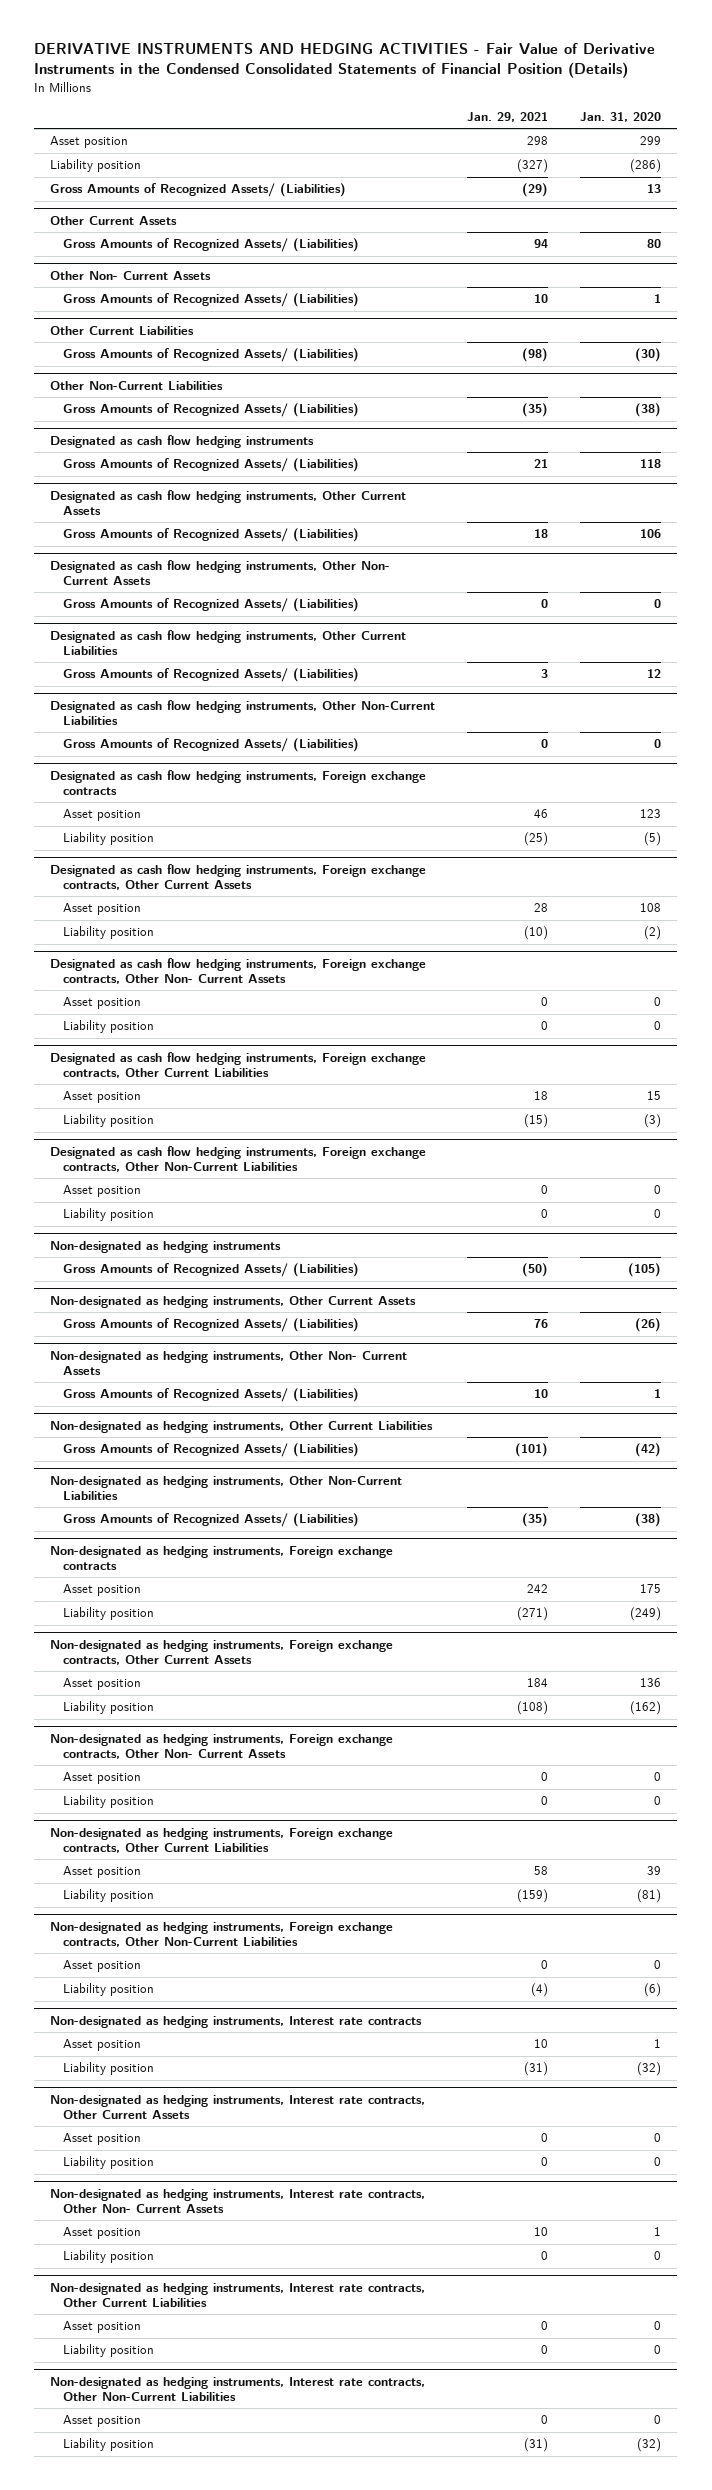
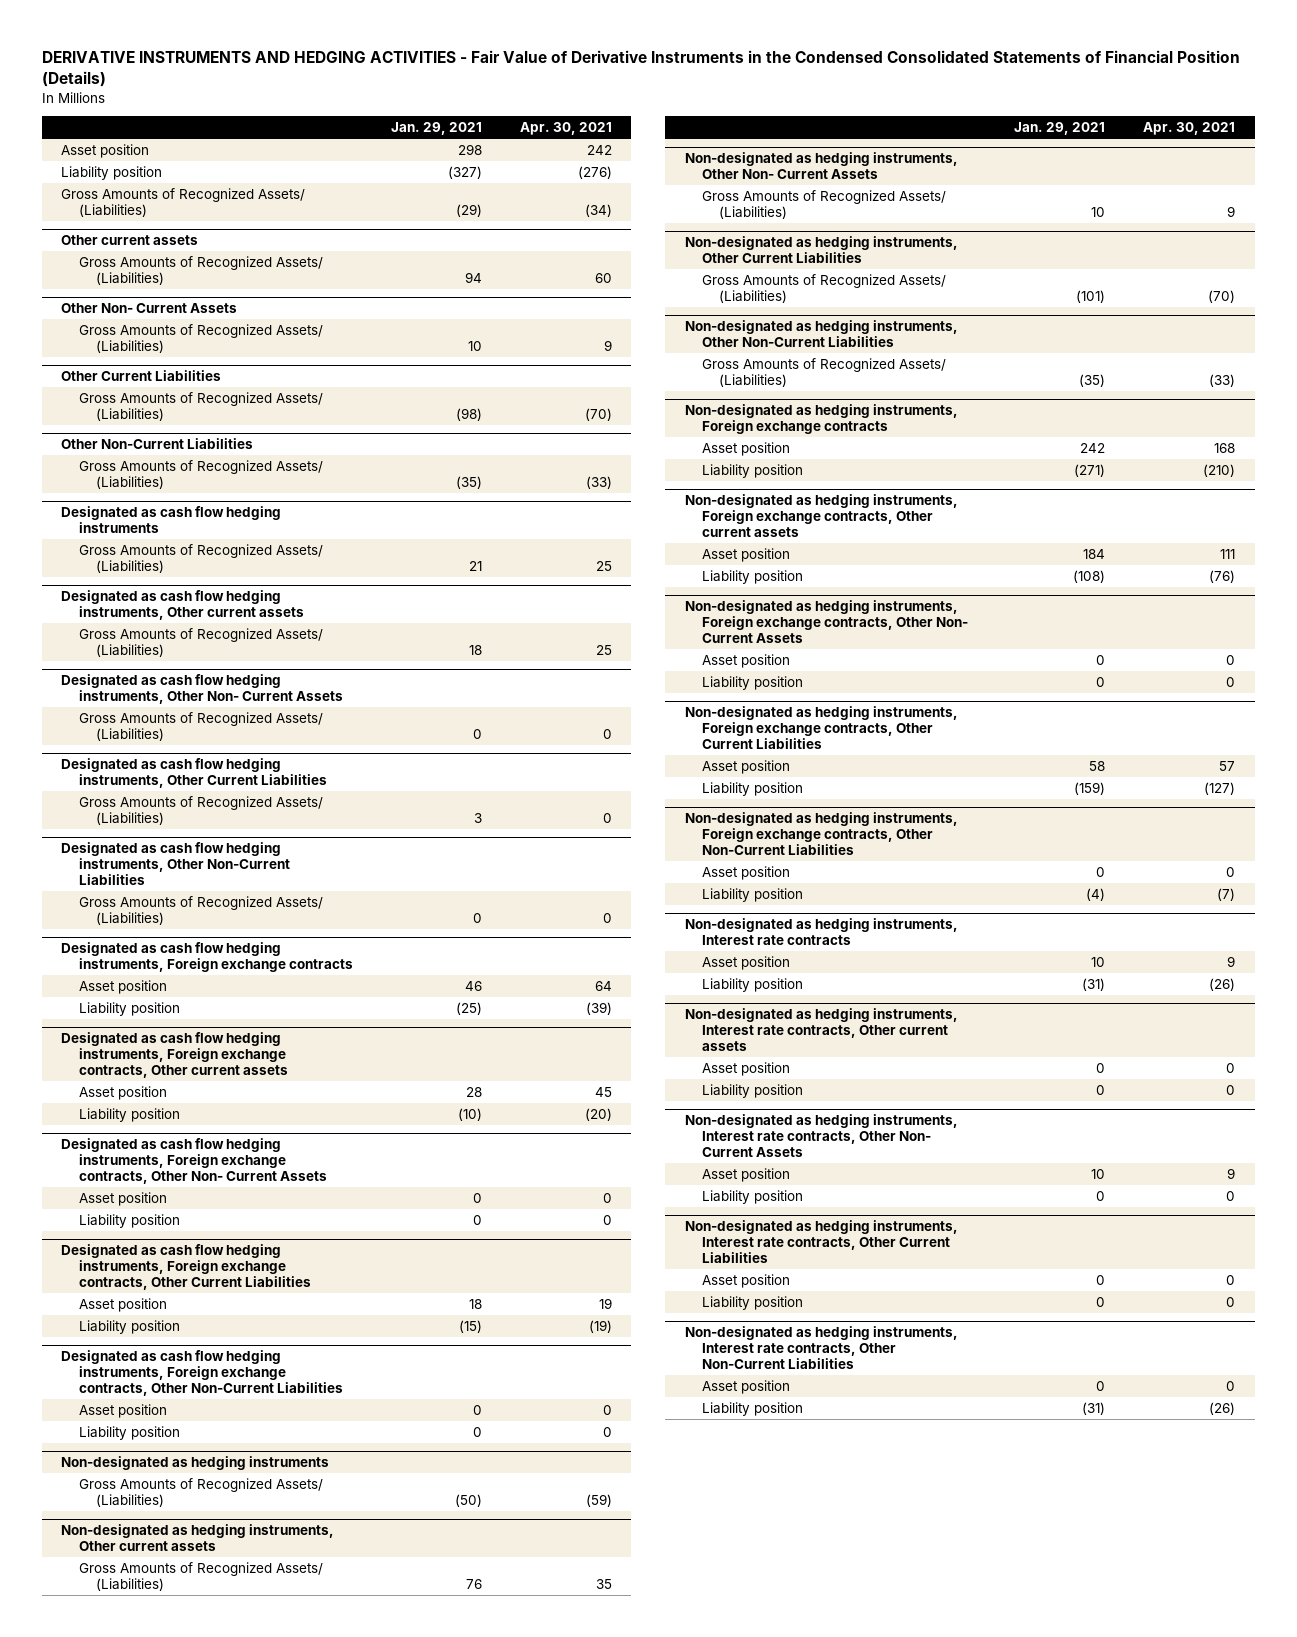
[580,111,662,122] Jan. 31, 2020 -> none
none -> [520,122,613,136] Apr. 30, 2021
[50,215,178,225] Other Current Assets -> [61,234,199,245] Other current assets
[50,489,407,516] Designated as cash flow hedging instruments, Other Current Assets -> [61,589,304,620] Designated as cash flow hedging instruments, Other current assets
[50,863,427,891] Designated as cash flow hedging instruments, Foreign exchange contracts, Other Current Assets -> [61,1031,288,1078] Designated as cash flow hedging instruments, Foreign exchange contracts, Other current assets
[50,1295,417,1308] Non-designated as hedging instruments, Other Current Assets -> [61,1523,335,1551] Non-designated as hedging instruments, Other current assets
[50,1639,394,1666] Non-designated as hedging instruments, Foreign exchange contracts, Other Current Assets -> [684,493,958,537] Non-designated as hedging instruments, Foreign exchange contracts, Other current assets
[50,2094,426,2120] Non-designated as hedging instruments, Interest rate contracts, Other Current Assets -> [684,1007,958,1051] Non-designated as hedging instruments, Interest rate contracts, Other current assets

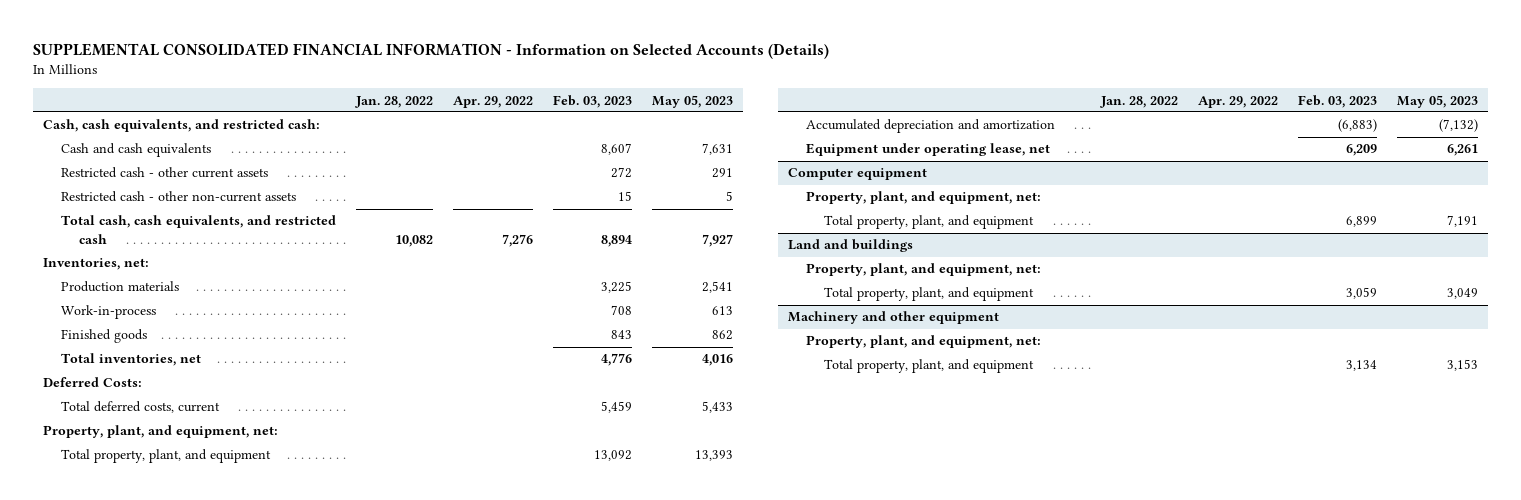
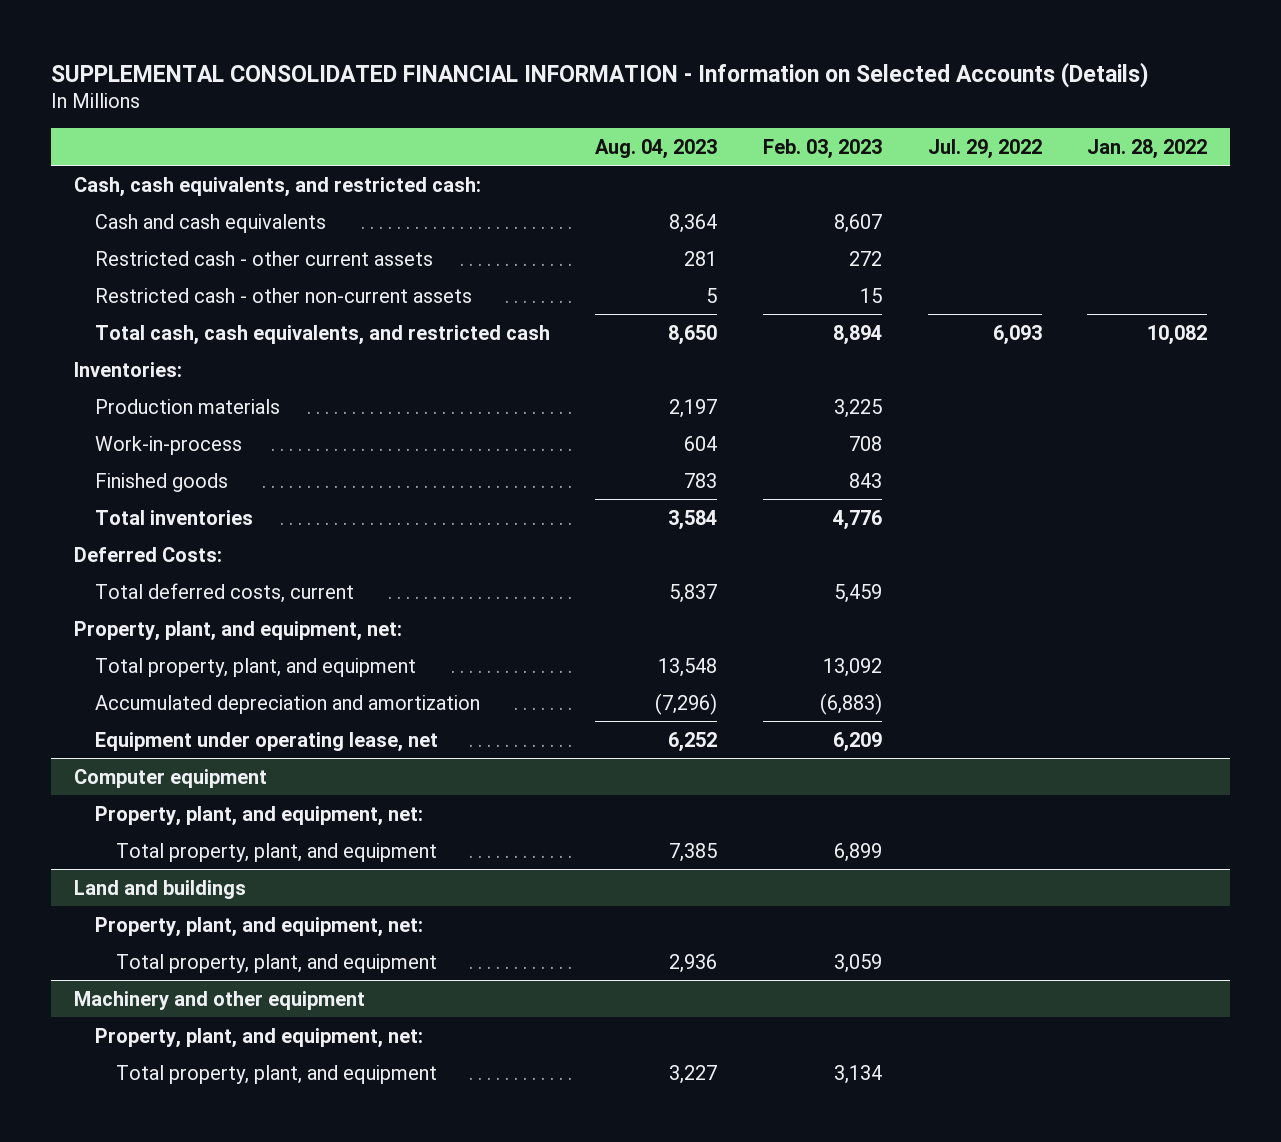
[453,95,534,108] Apr. 29, 2022 -> none
[652,94,734,108] May 05, 2023 -> none
none -> [595,138,718,159] Aug. 04, 2023
none -> [927,138,1042,159] Jul. 29, 2022
[43,258,150,271] Inventories, net: -> [73,361,182,377] Inventories:
[61,353,202,367] Total inventories, net -> [94,509,253,525] Total inventories

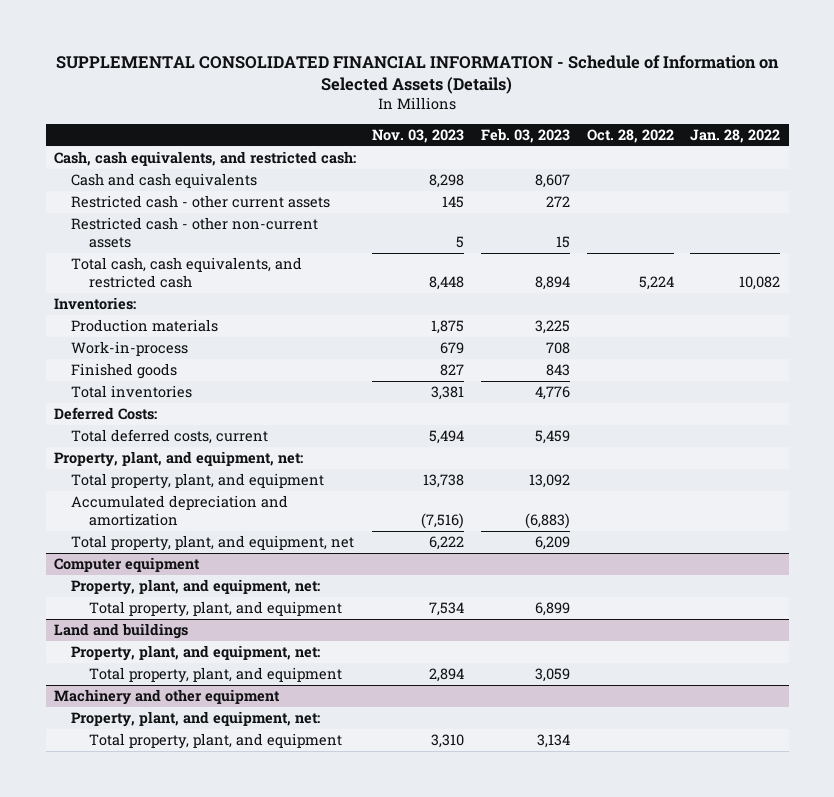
[50,61,1149,88] SUPPLEMENTAL CONSOLIDATED FINANCIAL INFORMATION - Information on Selected Accounts (Details) -> [56,54,780,95] SUPPLEMENTAL CONSOLIDATED FINANCIAL INFORMATION - Schedule of Information on Selected Assets (Details)
[595,138,718,159] Aug. 04, 2023 -> none
[927,138,1042,159] Jul. 29, 2022 -> none
none -> [372,129,465,144] Nov. 03, 2023
none -> [586,129,674,144] Oct. 28, 2022
[94,731,438,752] Equipment under operating lease, net -> [71,535,355,552] Total property, plant, and equipment, net

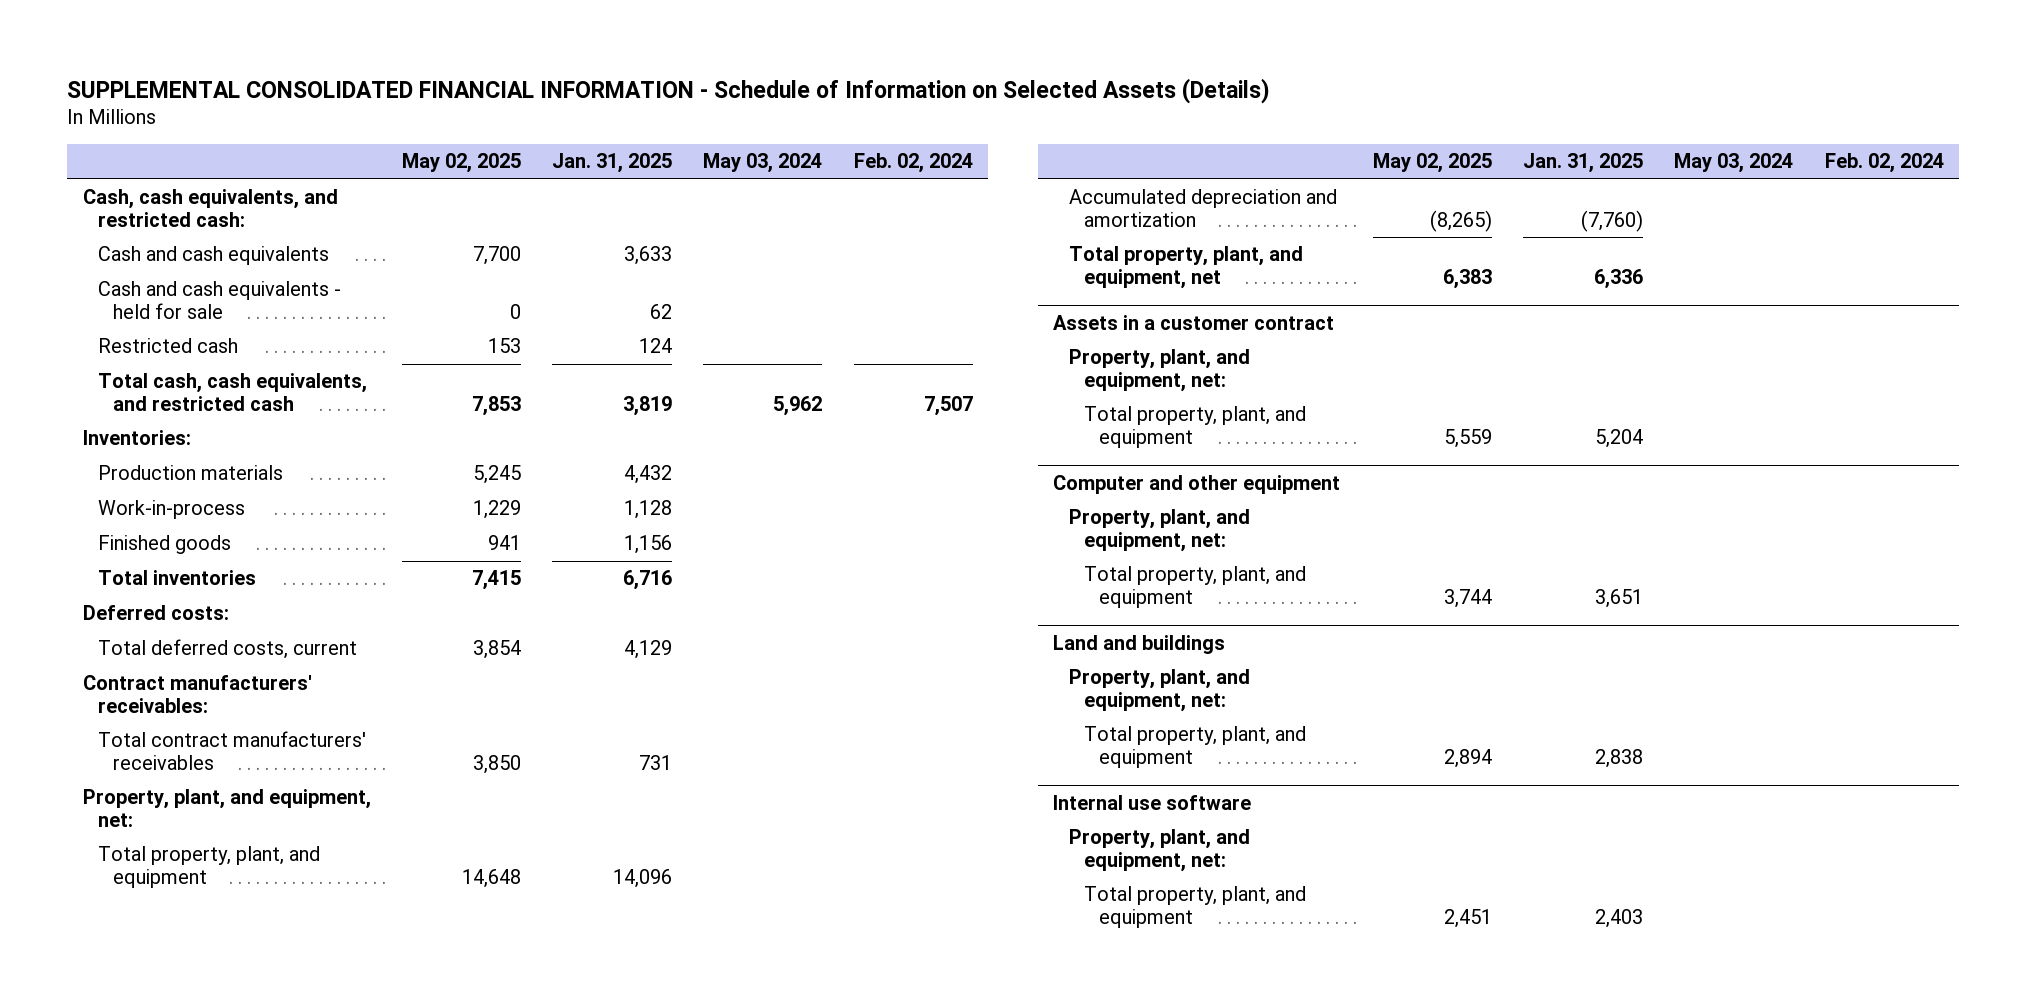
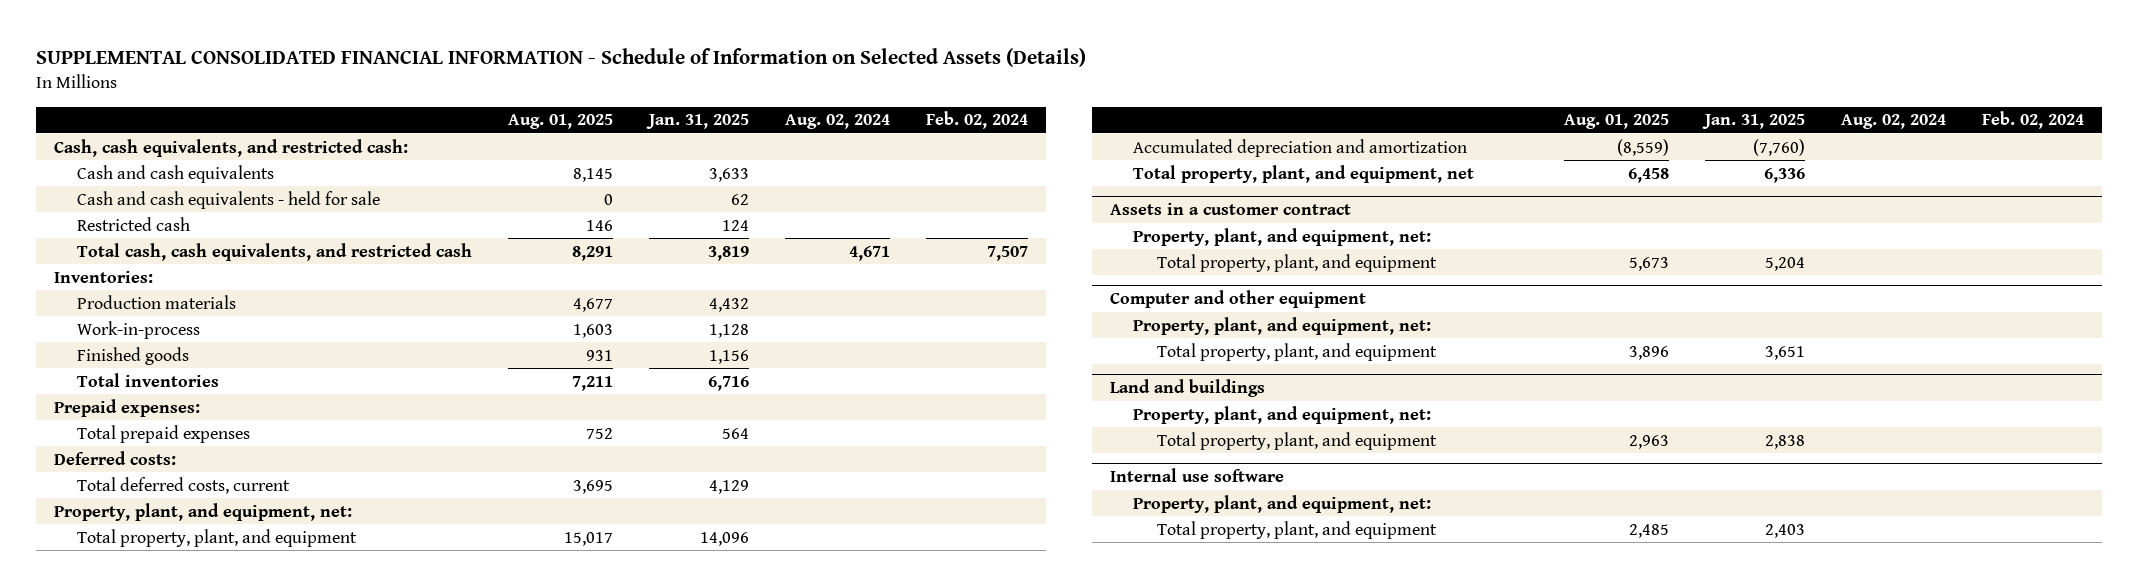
[401,153,521,174] May 02, 2025 -> none
[703,153,823,174] May 03, 2024 -> none
none -> [508,114,614,130] Aug. 01, 2025
none -> [785,114,891,130] Aug. 02, 2024
none -> [53,398,200,417] Prepaid expenses:
none -> [77,424,251,443] Total prepaid expenses
[82,675,312,714] Contract manufacturers' receivables: -> none
[97,731,366,771] Total contract manufacturers' receivables -> none

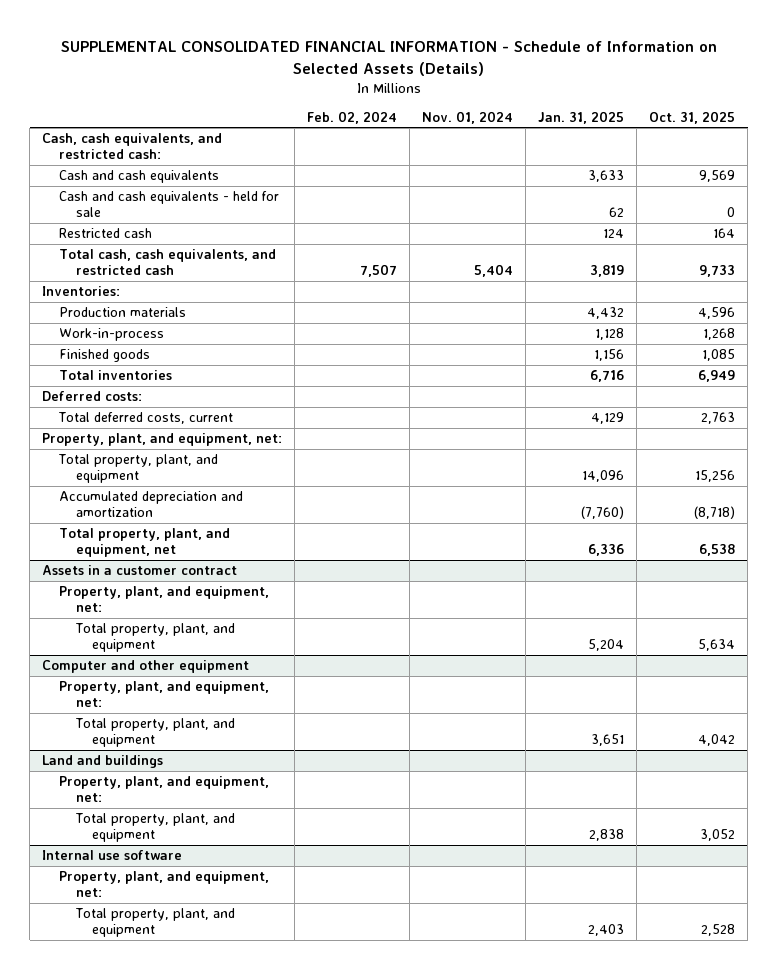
[508,114,614,130] Aug. 01, 2025 -> none
[785,114,891,130] Aug. 02, 2024 -> none
none -> [422,110,514,124] Nov. 01, 2024
none -> [649,110,736,124] Oct. 31, 2025
[53,398,200,417] Prepaid expenses: -> none
[77,424,251,443] Total prepaid expenses -> none

